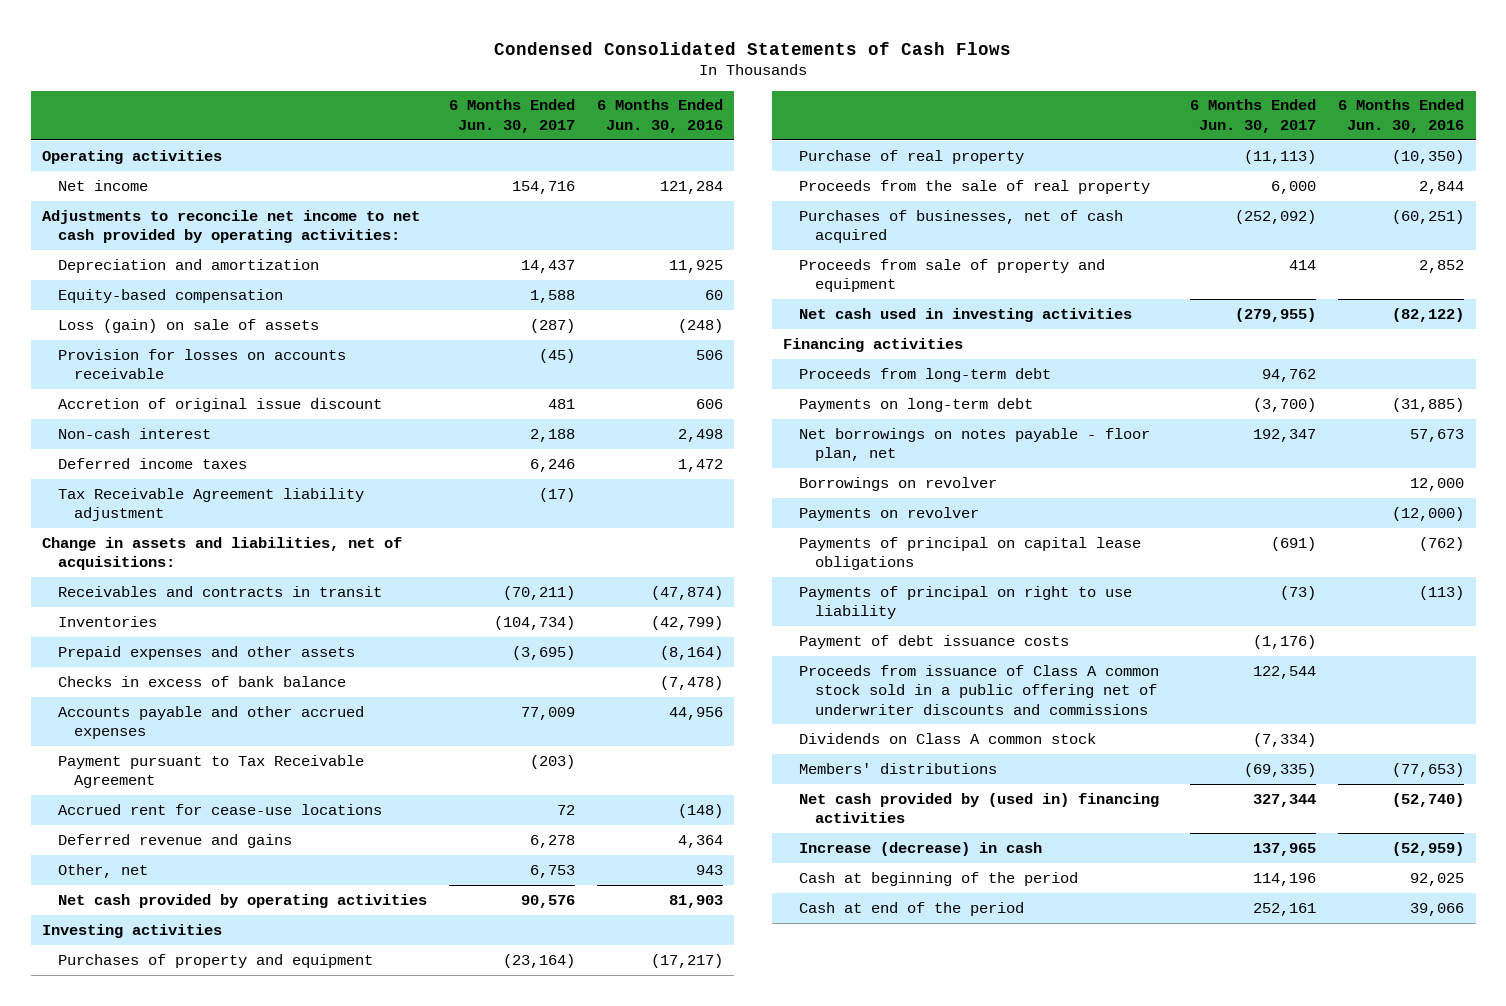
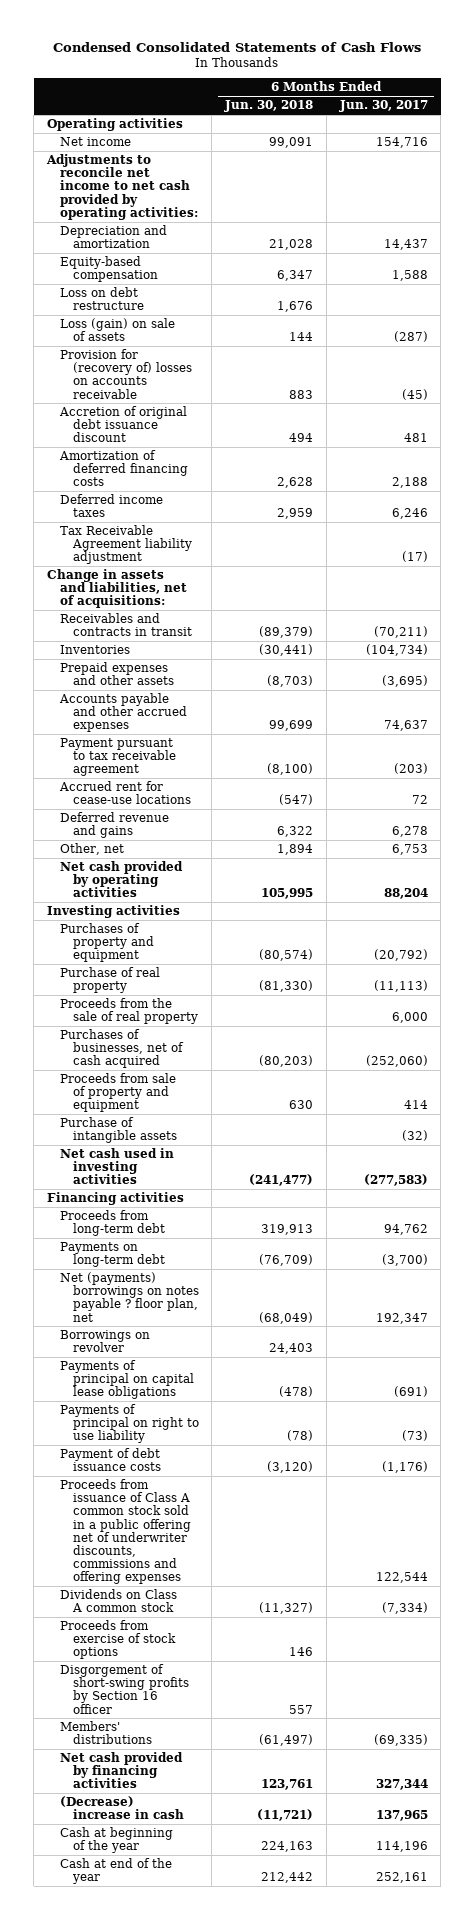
[597,99,724,133] 6 Months Ended Jun. 30, 2016 -> none
none -> [224,100,314,113] Jun. 30, 2018
none -> [59,287,144,311] Loss on debt restructure
[57,348,346,380] Provision for losses on accounts receivable -> [59,349,192,399] Provision for (recovery of) losses on accounts receivable
[57,397,382,412] Accretion of original issue discount -> [58,406,187,443] Accretion of original debt issuance discount
[57,427,211,439] Non-cash interest -> [58,450,188,487] Amortization of deferred financing costs
[57,675,346,687] Checks in excess of bank balance -> none
[520,706,575,720] 77,009 -> [383,720,428,732] 74,637
[57,754,364,789] Payment pursuant to Tax Receivable Agreement -> [59,738,176,777] Payment pursuant to tax receivable agreement
[520,894,575,908] 90,576 -> [383,888,428,900] 88,204
[502,953,575,968] (23,164) -> [373,949,428,962] (20,792)
[1235,209,1317,224] (252,092) -> [365,1055,428,1068] (252,060)
none -> [59,1117,177,1144] Purchase of intangible assets
[1235,307,1317,322] (279,955) -> [363,1174,428,1187] (277,583)
[799,427,1151,462] Net borrowings on notes payable - floor plan, net -> [59,1272,199,1322] Net (payments) borrowings on notes payable ? floor plan, net
[799,506,980,521] Payments on revolver -> none
[799,664,1160,715] Proceeds from issuance of Class A common stock sold in a public offering net of underwriter discounts and commissions -> [59,1479,191,1585] Proceeds from issuance of Class A common stock sold in a public offering net of underwriter discounts, commissions and offering expenses
none -> [59,1620,176,1660] Proceeds from exercise of stock options
none -> [59,1664,189,1714] Disgorgement of short-swing profits by Section 16 officer
[799,792,1160,824] Net cash provided by (used in) financing activities -> [59,1752,183,1789] Net cash provided by financing activities
[799,841,1043,856] Increase (decrease) in cash -> [59,1796,184,1820] (Decrease) increase in cash
[799,871,1079,886] Cash at beginning of the period -> [59,1827,173,1854] Cash at beginning of the year
[799,901,1025,916] Cash at end of the period -> [59,1858,172,1885] Cash at end of the year

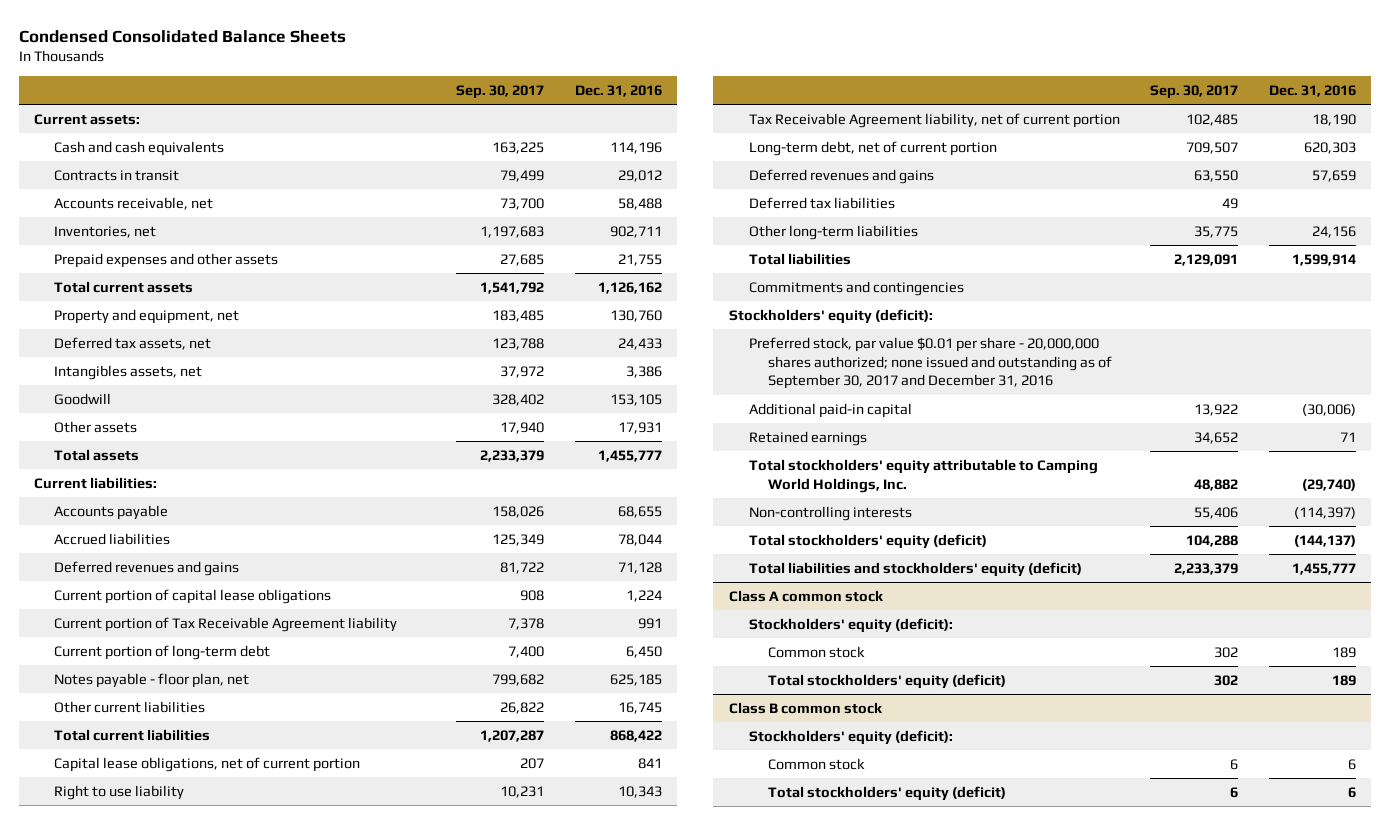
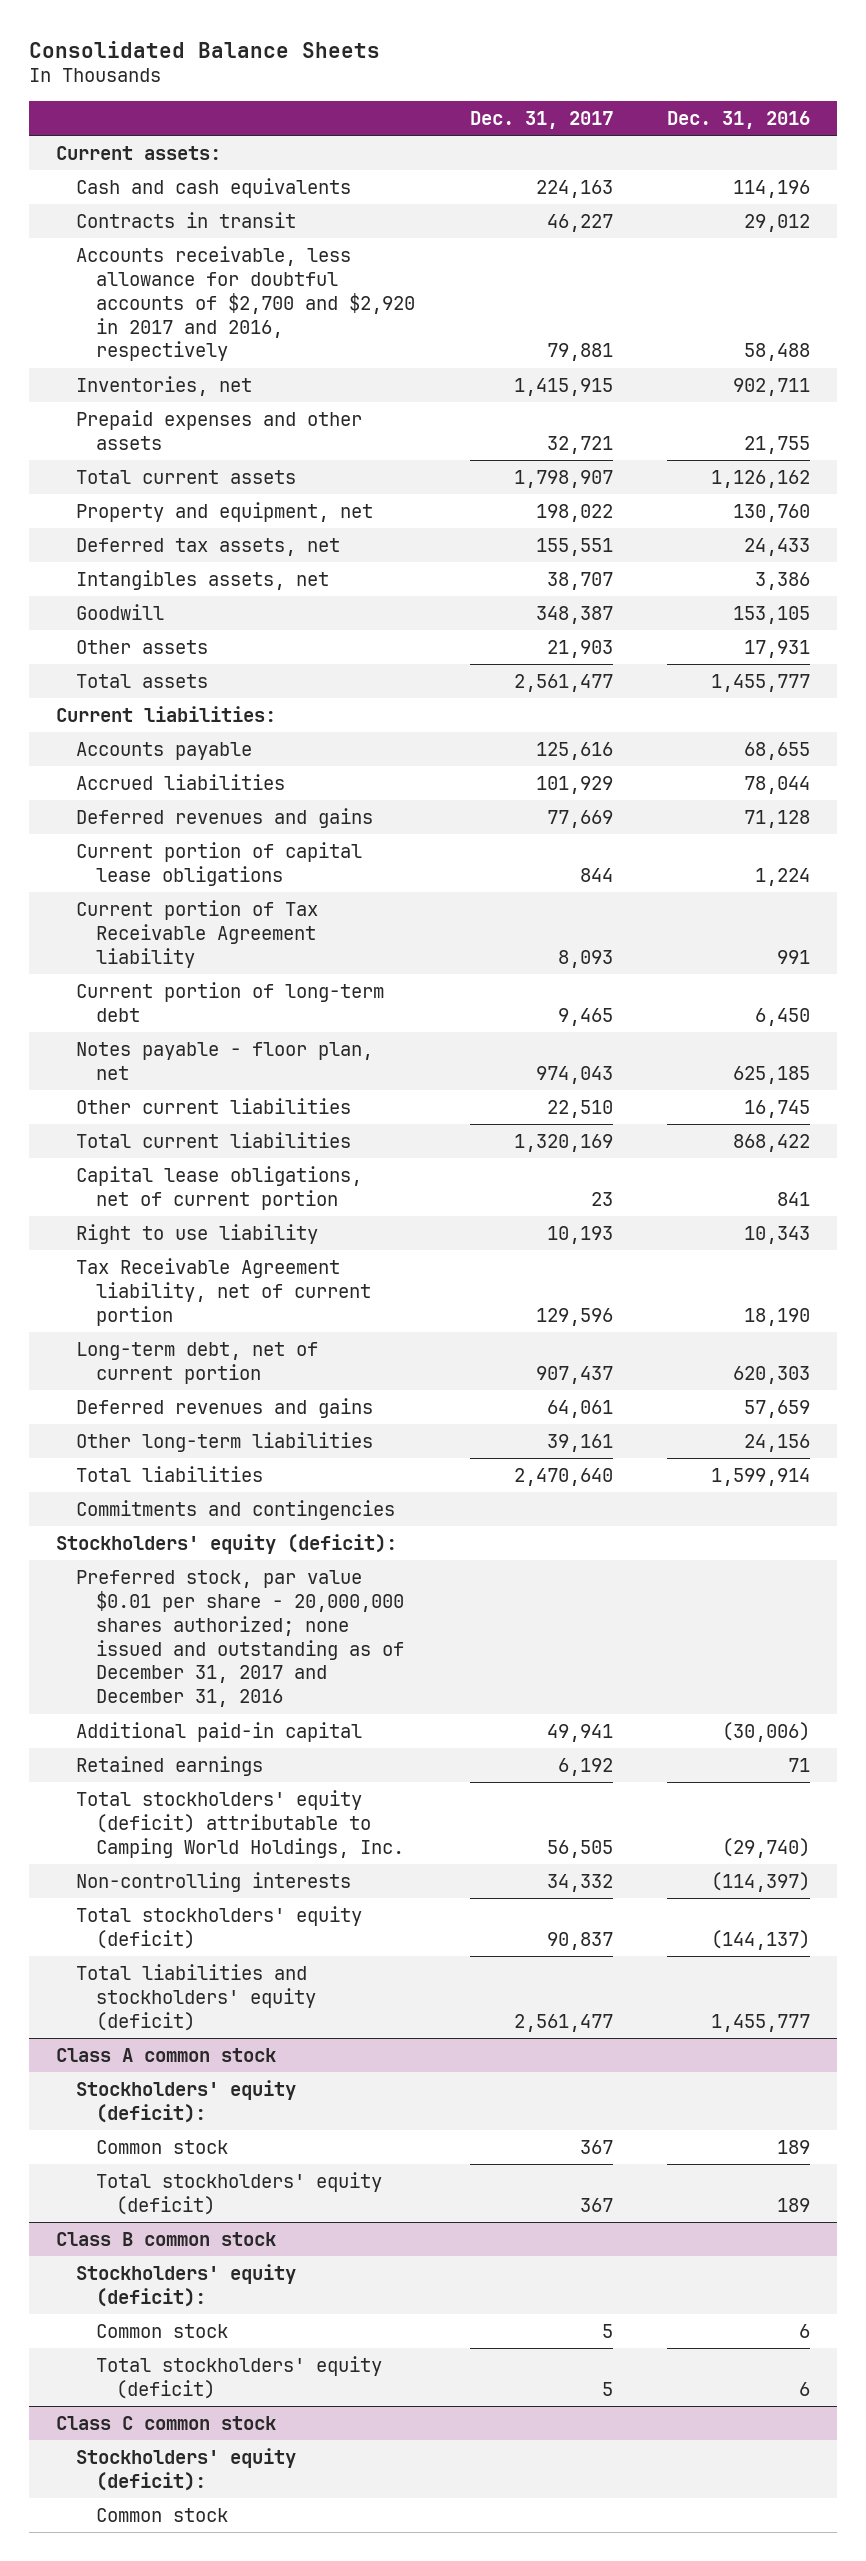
[19,29,347,43] Condensed Consolidated Balance Sheets -> [29,40,381,58] Consolidated Balance Sheets
[455,84,544,99] Sep. 30, 2017 -> none
none -> [469,110,613,129] Dec. 31, 2017
[54,196,214,210] Accounts receivable, net -> [76,245,416,362] Accounts receivable, less allowance for doubtful accounts of $2,700 and $2,920 in 2017 and 2016, respectively
[748,196,895,209] Deferred tax liabilities -> none
[748,336,1113,390] Preferred stock, par value $0.01 per share - 20,000,000 shares authorized; none issued and outstanding as of September 30, 2017 and December 31, 2016 -> [76,1569,405,1708] Preferred stock, par value $0.01 per share - 20,000,000 shares authorized; none issued and outstanding as of December 31, 2017 and December 31, 2016
[748,458,1098,493] Total stockholders' equity attributable to Camping World Holdings, Inc. -> [76,1789,405,1858] Total stockholders' equity (deficit) attributable to Camping World Holdings, Inc.
none -> [56,2415,277,2430] Class C common stock
none -> [76,2447,297,2491] Stockholders' equity (deficit):
none -> [96,2507,229,2522] Common stock

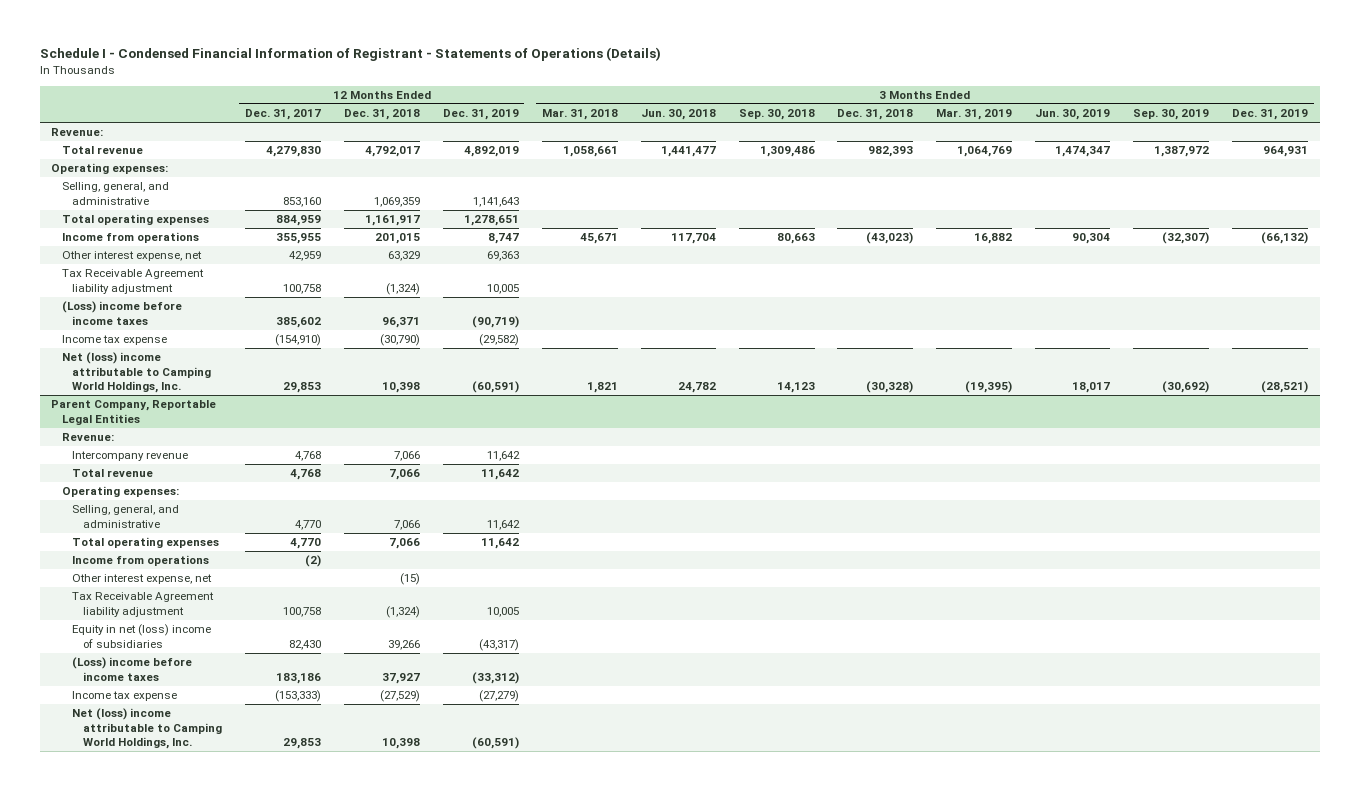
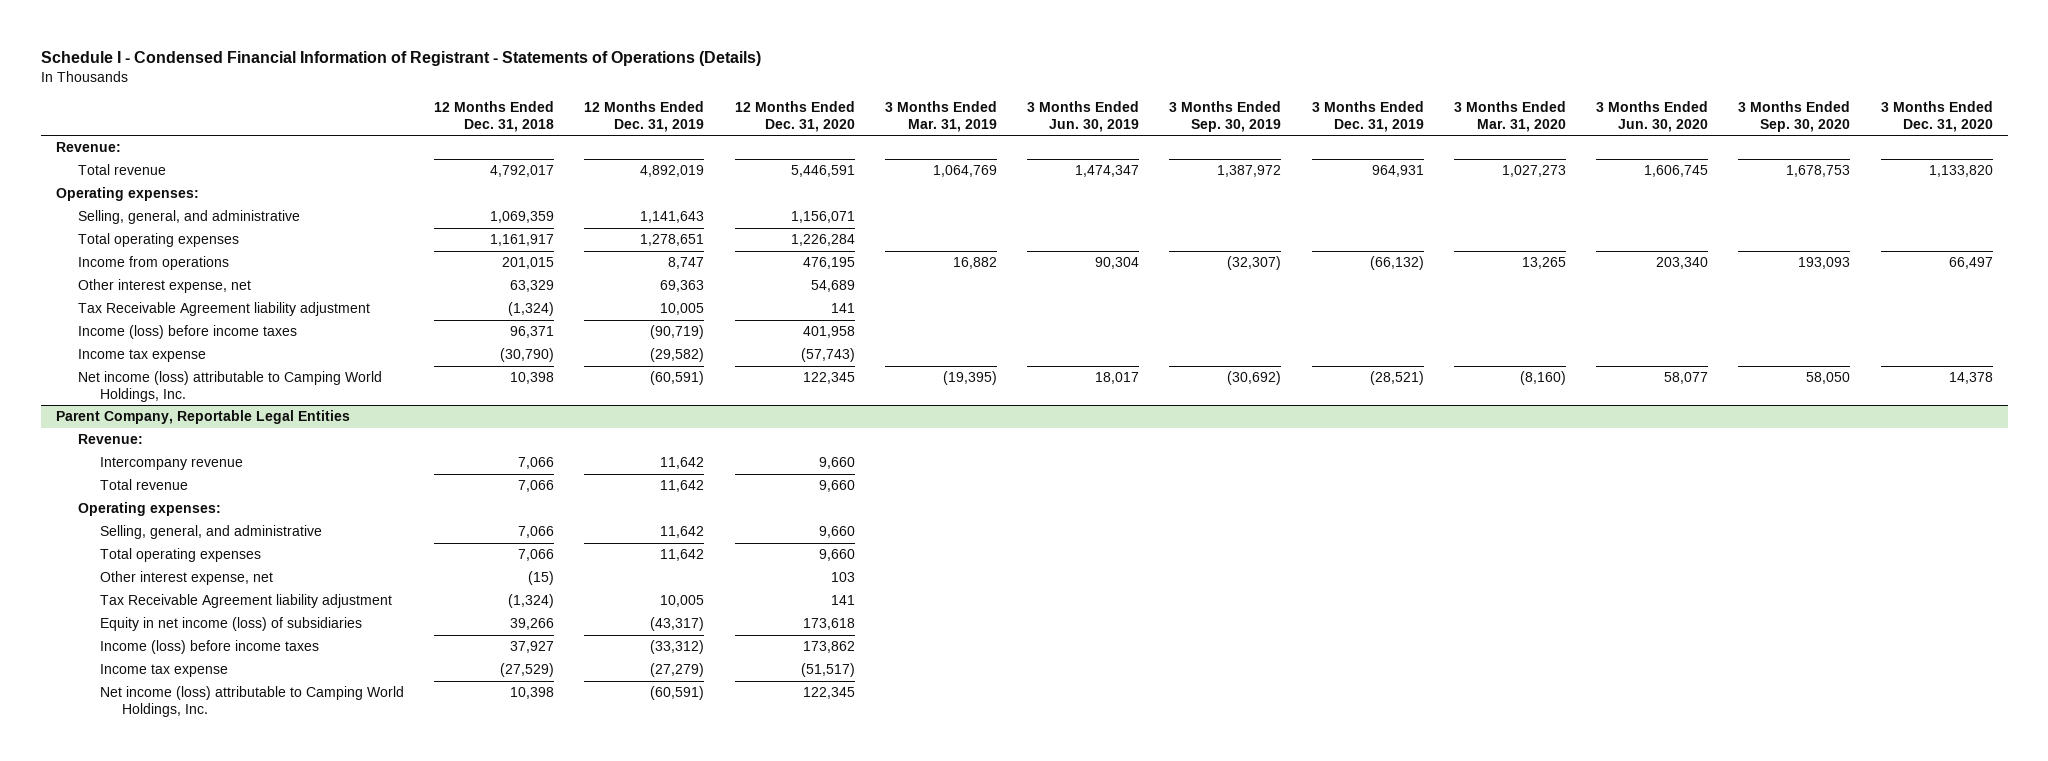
[244,109,321,121] Dec. 31, 2017 -> none
[541,109,618,121] Mar. 31, 2018 -> none
[640,109,716,121] Jun. 30, 2018 -> none
[738,109,815,121] Sep. 30, 2018 -> none
[837,109,914,121] Dec. 31, 2018 -> none
none -> [734,100,855,132] 12 Months Ended Dec. 31, 2020
none -> [1453,100,1566,132] 3 Months Ended Mar. 31, 2020
none -> [1596,100,1709,132] 3 Months Ended Jun. 30, 2020
none -> [1738,100,1851,132] 3 Months Ended Sep. 30, 2020
none -> [1880,100,1993,132] 3 Months Ended Dec. 31, 2020
[61,301,182,325] (Loss) income before income taxes -> [77,325,297,340] Income (loss) before income taxes
[61,352,212,394] Net (loss) income attributable to Camping World Holdings, Inc. -> [77,371,382,402] Net income (loss) attributable to Camping World Holdings, Inc.
[72,555,210,567] Income from operations -> none
[72,624,212,648] Equity in net (loss) income of subsidiaries -> [99,617,362,632] Equity in net income (loss) of subsidiaries
[72,657,193,681] (Loss) income before income taxes -> [99,640,319,655] Income (loss) before income taxes
[72,708,222,750] Net (loss) income attributable to Camping World Holdings, Inc. -> [99,686,404,717] Net income (loss) attributable to Camping World Holdings, Inc.

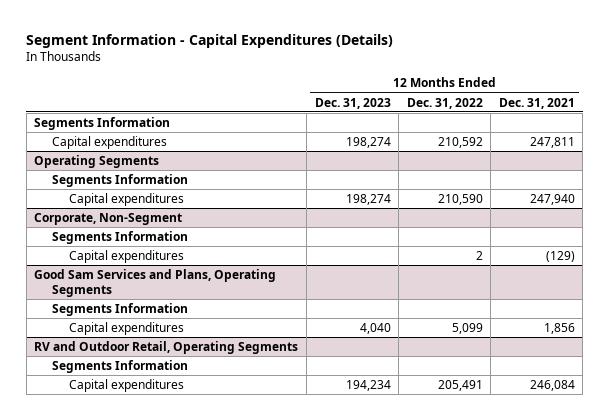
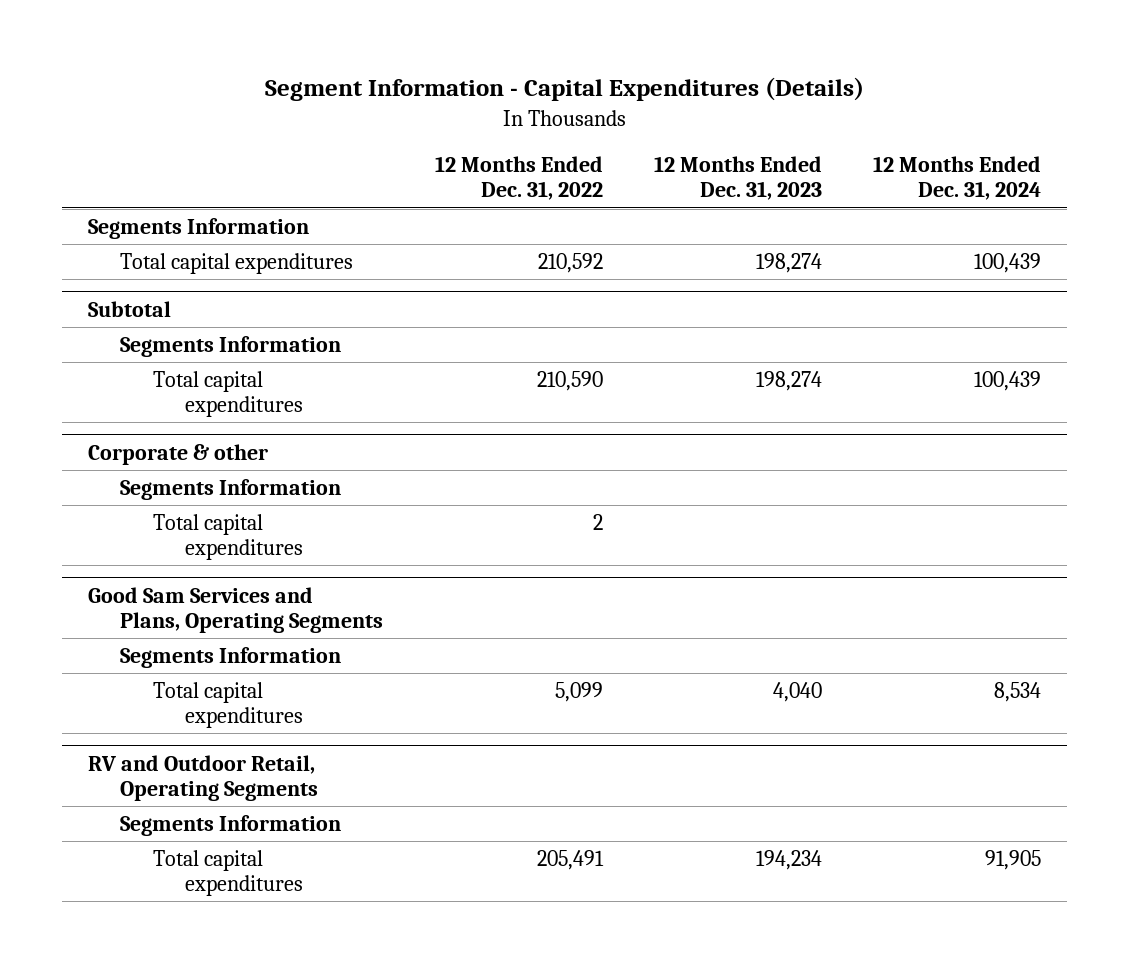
[498,97,575,109] Dec. 31, 2021 -> none
none -> [873,156,1042,201] 12 Months Ended Dec. 31, 2024
[34,154,160,168] Operating Segments -> none
[51,135,167,149] Capital expenditures -> [120,253,354,275] Total capital expenditures
none -> [88,300,172,317] Subtotal
[69,192,185,206] Capital expenditures -> [152,371,304,418] Total capital expenditures
[34,212,183,225] Corporate, Non-Segment -> [88,443,269,465] Corporate & other
[69,249,185,263] Capital expenditures -> [152,514,304,561] Total capital expenditures
[69,321,185,335] Capital expenditures -> [152,682,304,729] Total capital expenditures
[69,378,185,392] Capital expenditures -> [152,850,304,897] Total capital expenditures

